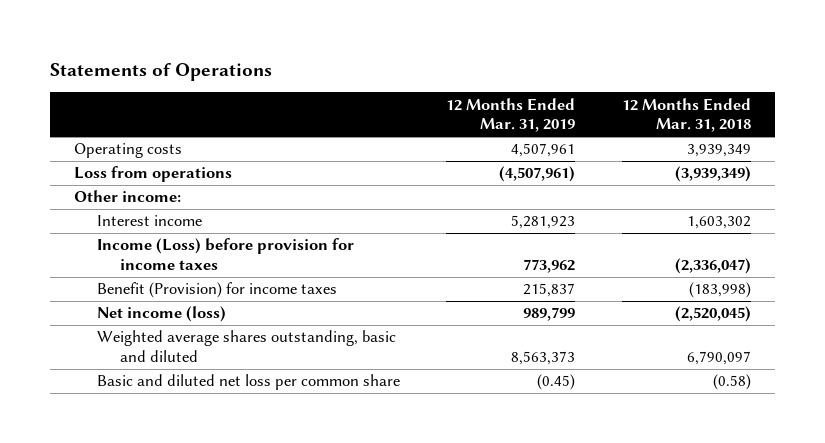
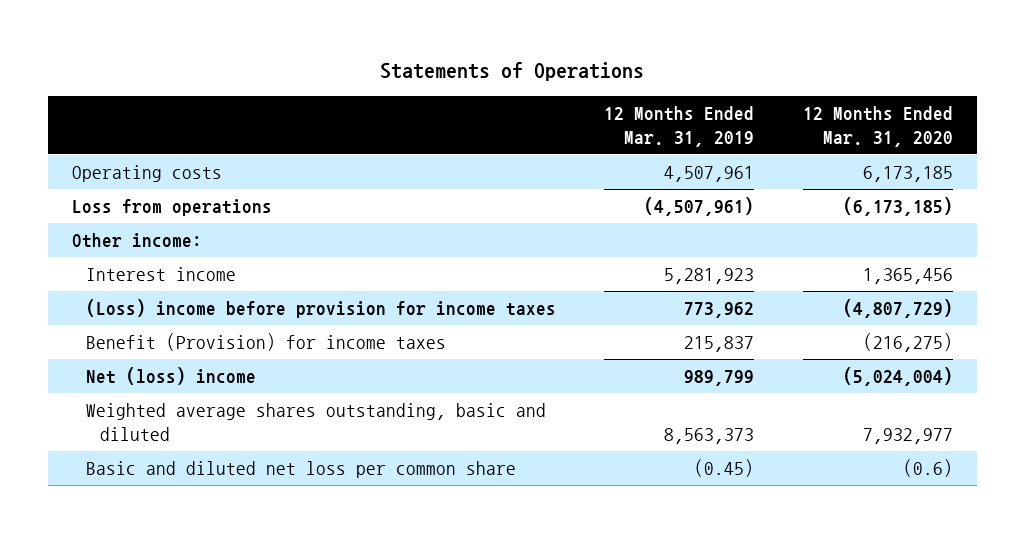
[622,97,752,133] 12 Months Ended Mar. 31, 2018 -> none
none -> [802,105,953,148] 12 Months Ended Mar. 31, 2020
[96,238,354,271] Income (Loss) before provision for income taxes -> [85,298,556,318] (Loss) income before provision for income taxes
[96,306,226,323] Net income (loss) -> [85,366,256,385] Net (loss) income

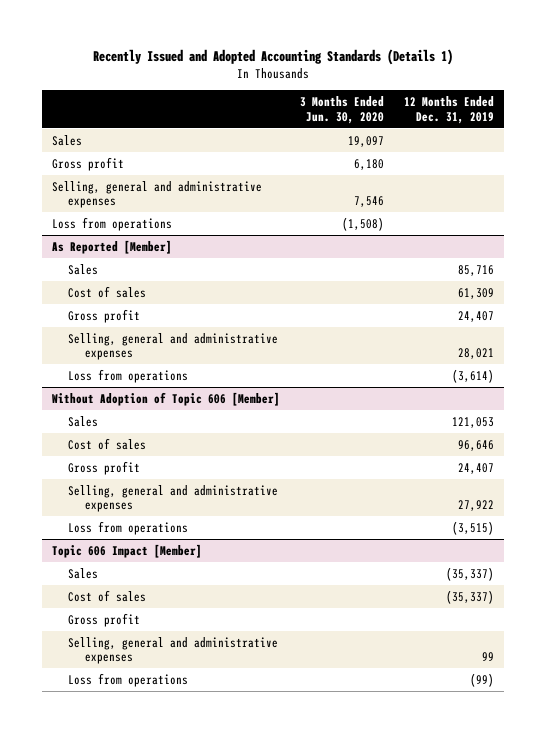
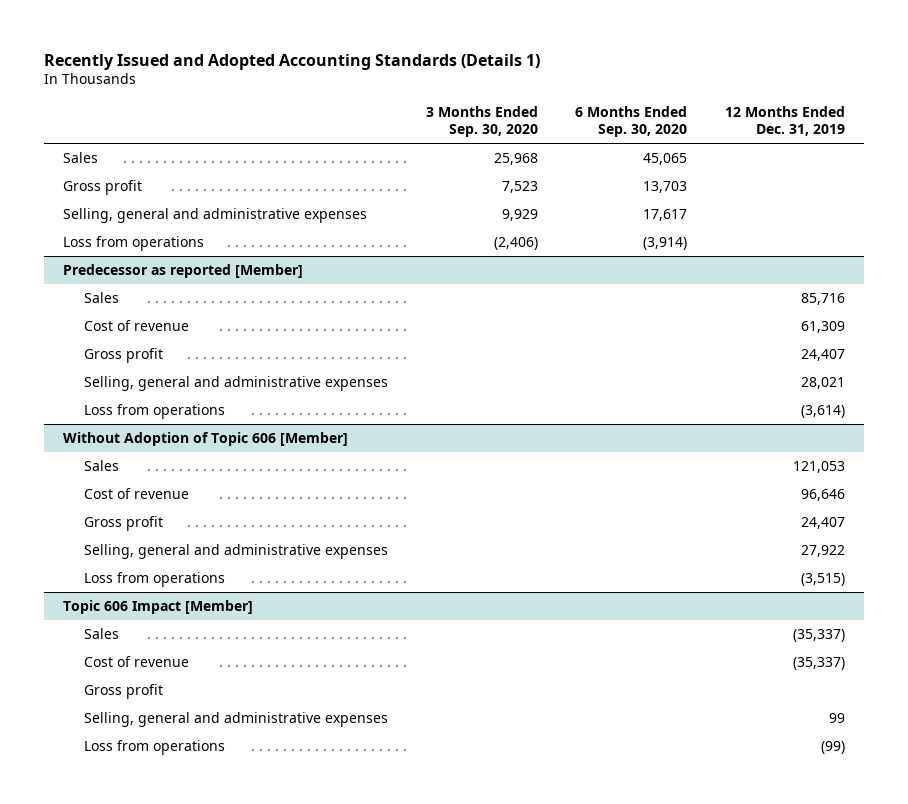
[299,96,384,124] 3 Months Ended Jun. 30, 2020 -> none
none -> [425,105,538,138] 3 Months Ended Sep. 30, 2020
none -> [575,105,688,138] 6 Months Ended Sep. 30, 2020
[52,239,173,254] As Reported [Member] -> [62,263,303,278] Predecessor as reported [Member]
[68,285,147,298] Cost of sales -> [84,319,190,331] Cost of revenue
[68,437,147,450] Cost of sales -> [84,487,190,499] Cost of revenue
[68,589,147,602] Cost of sales -> [84,655,190,667] Cost of revenue

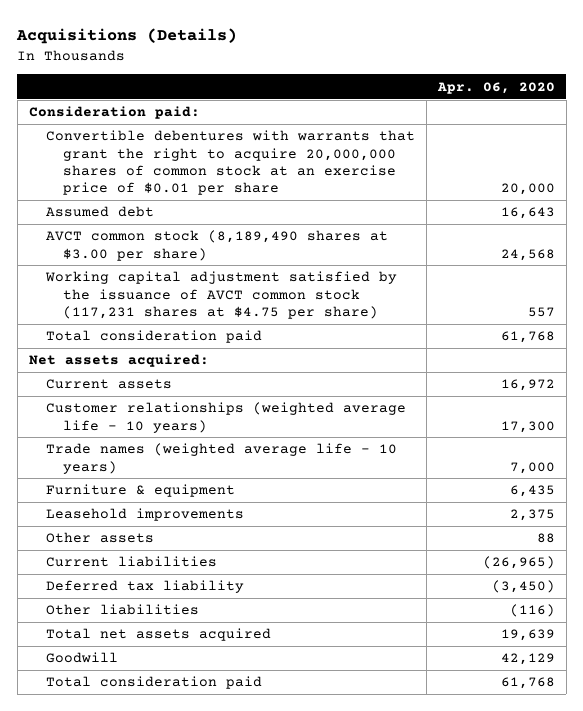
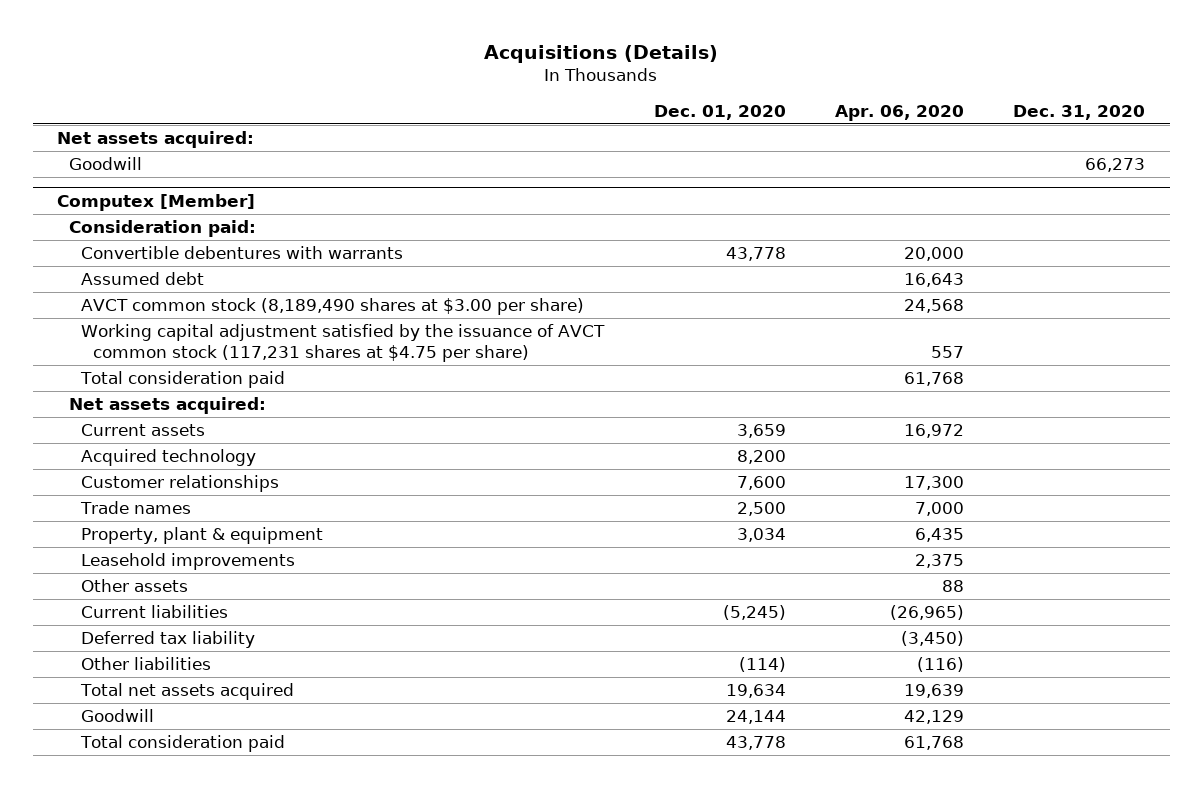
none -> [653,104,786,120] Dec. 01, 2020
none -> [1013,104,1146,120] Dec. 31, 2020
none -> [57,131,255,149] Net assets acquired:
none -> [69,157,143,171] Goodwill
none -> [57,193,256,211] Computex [Member]
[45,130,415,195] Convertible debentures with warrants that grant the right to acquire 20,000,000 shares of common stock at an exercise price of $0.01 per share -> [81,246,404,260] Convertible debentures with warrants
none -> [81,449,257,467] Acquired technology
[45,402,406,433] Customer relationships (weighted average life - 10 years) -> [81,475,280,493] Customer relationships
[45,443,397,474] Trade names (weighted average life - 10 years) -> [80,501,192,515] Trade names
[45,484,235,498] Furniture & equipment -> [81,527,324,545] Property, plant & equipment

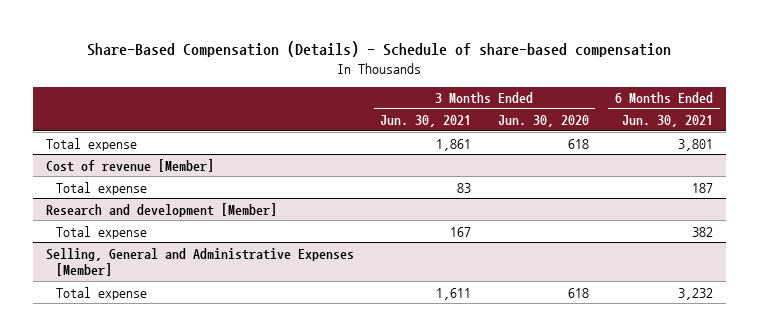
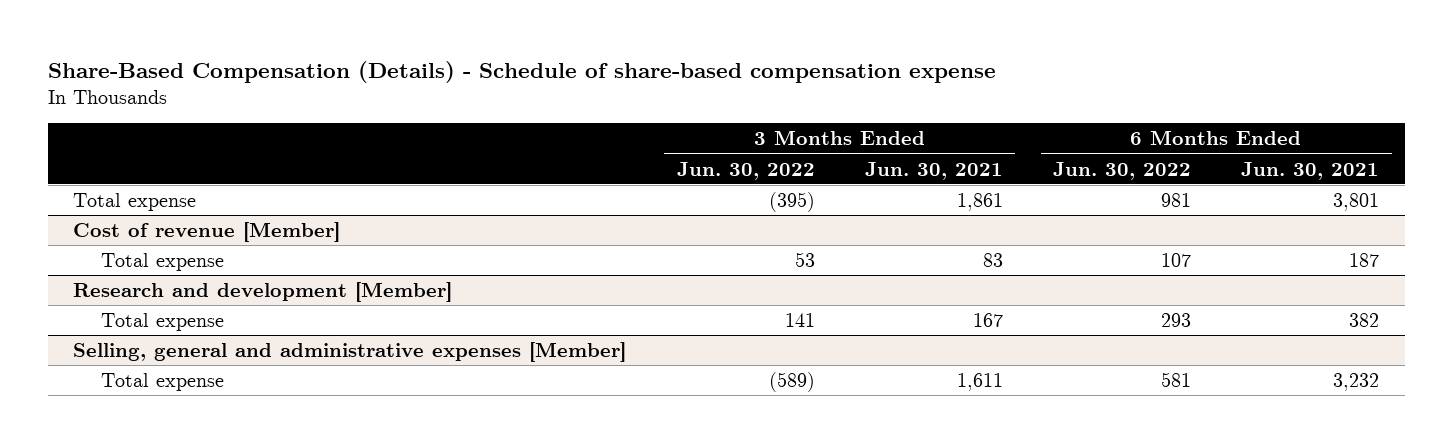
[87,41,672,58] Share-Based Compensation (Details) - Schedule of share-based compensation -> [48,61,997,84] Share-Based Compensation (Details) - Schedule of share-based compensation expense
[497,115,589,128] Jun. 30, 2020 -> none
none -> [676,161,815,180] Jun. 30, 2022
none -> [1053,161,1192,180] Jun. 30, 2022
[45,247,354,277] Selling, General and Administrative Expenses [Member] -> [73,341,627,362] Selling, general and administrative expenses [Member]

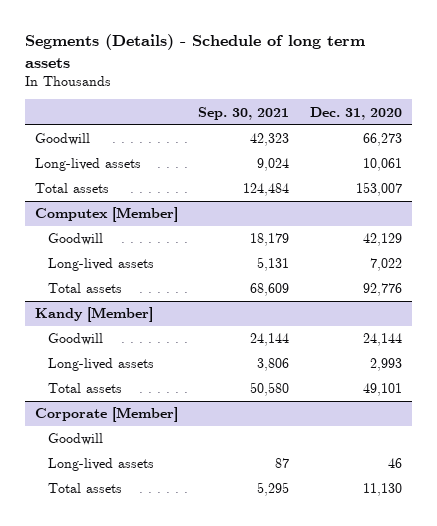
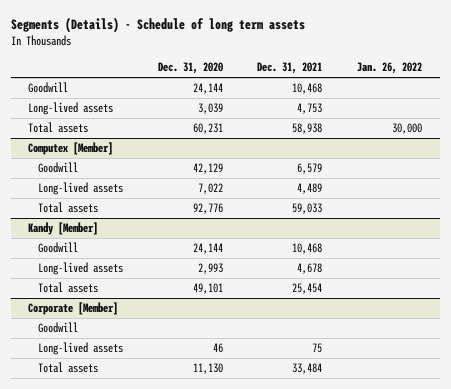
[198,106,290,120] Sep. 30, 2021 -> none
none -> [257,62,323,75] Dec. 31, 2021
none -> [357,62,423,75] Jan. 26, 2022
[362,133,402,147] 66,273 -> [192,83,223,95] 24,144
[362,158,402,172] 10,061 -> [197,103,223,115] 3,039
[355,182,402,197] 153,007 -> [192,123,223,135] 60,231

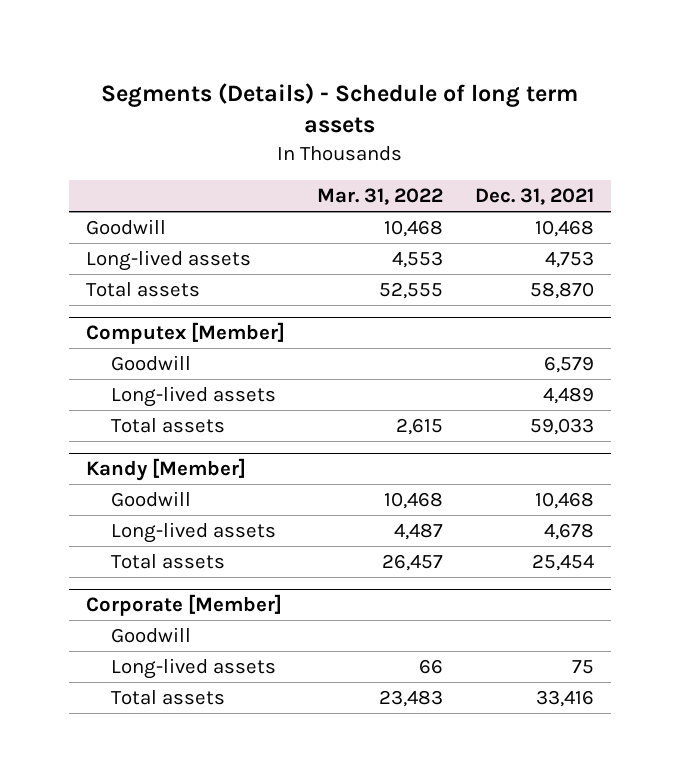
[157,62,223,75] Dec. 31, 2020 -> none
[357,62,423,75] Jan. 26, 2022 -> none
none -> [317,187,444,205] Mar. 31, 2022
[292,123,323,135] 58,938 -> [530,281,595,299] 58,870
[292,363,323,375] 33,484 -> [536,689,595,707] 33,416

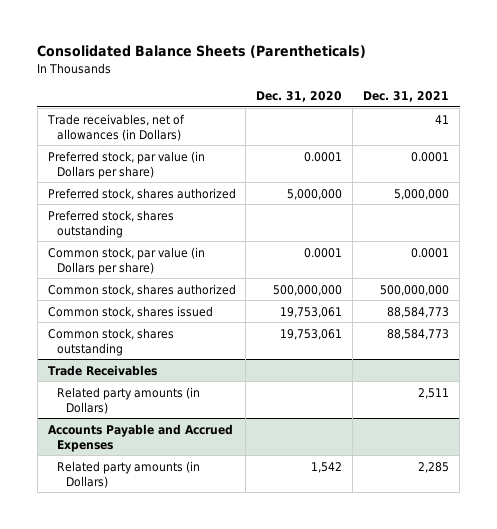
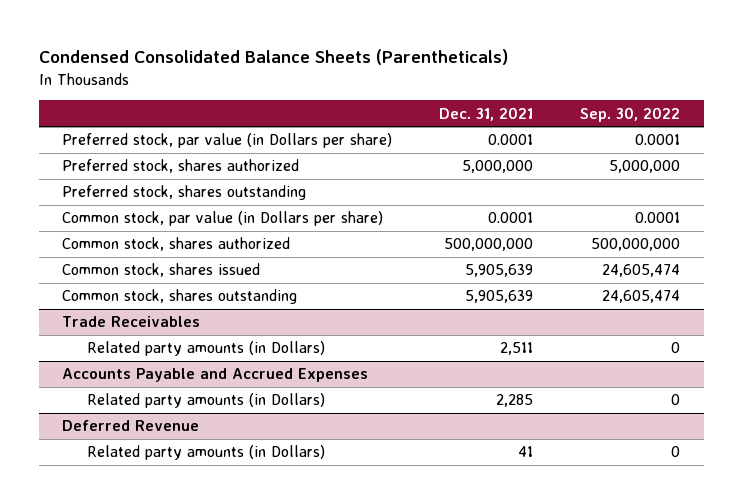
[37,45,367,59] Consolidated Balance Sheets (Parentheticals) -> [38,49,508,66] Condensed Consolidated Balance Sheets (Parentheticals)
[256,91,343,103] Dec. 31, 2020 -> none
none -> [580,106,681,122] Sep. 30, 2022
[46,113,185,141] Trade receivables, net of allowances (in Dollars) -> none
[387,306,450,318] 88,584,773 -> [465,264,534,278] 5,905,639
[387,328,450,340] 88,584,773 -> [465,290,534,304] 5,905,639
none -> [62,420,200,432] Deferred Revenue
none -> [87,445,326,461] Related party amounts (in Dollars)

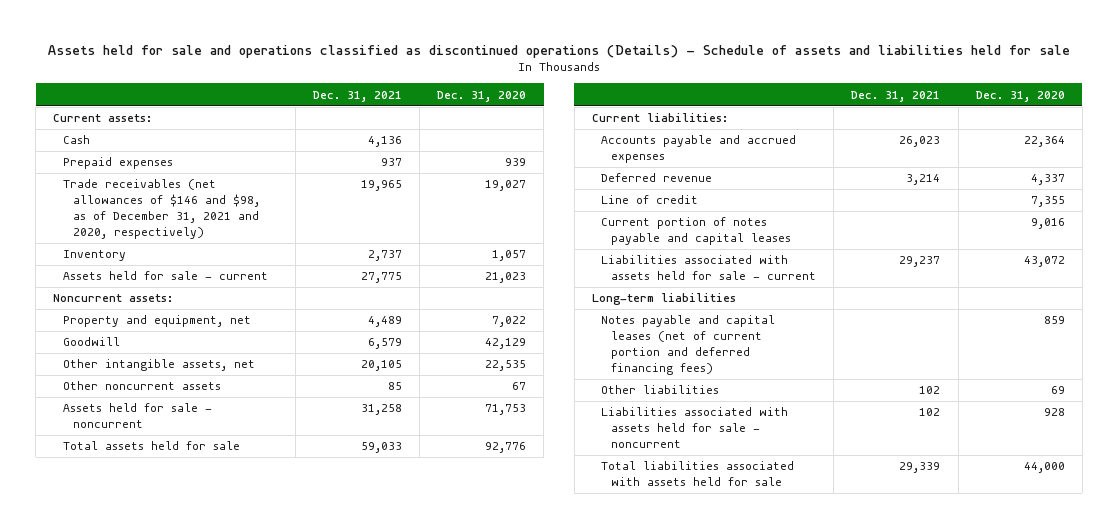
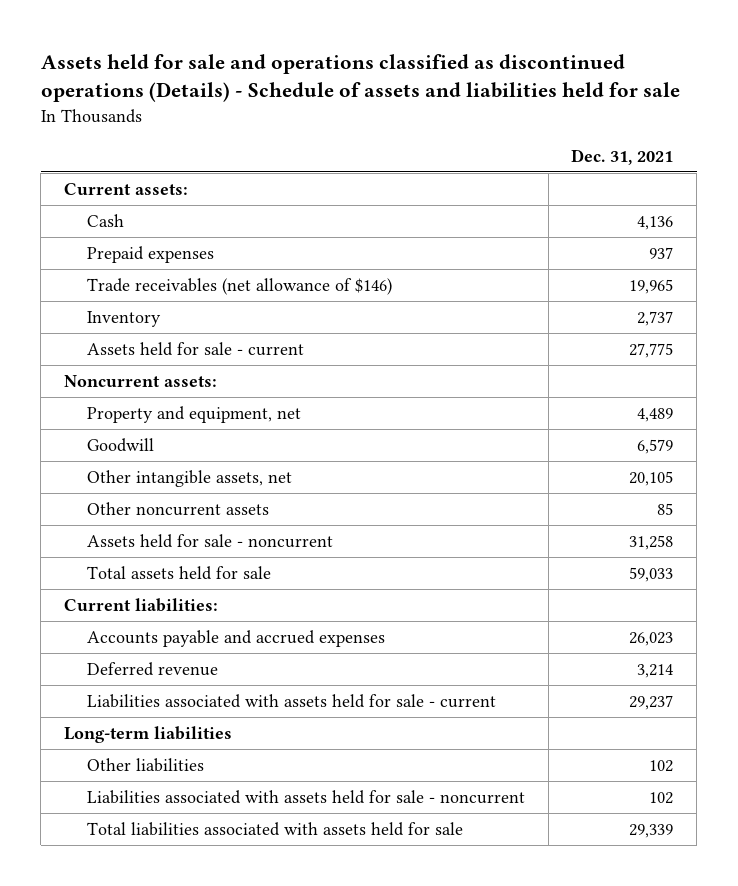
[437,90,527,102] Dec. 31, 2020 -> none
[62,179,260,239] Trade receivables (net allowances of $146 and $98, as of December 31, 2021 and 2020, respectively) -> [86,277,392,295] Trade receivables (net allowance of $146)
[601,195,699,205] Line of credit -> none
[601,217,792,246] Current portion of notes payable and capital leases -> none
[601,315,776,375] Notes payable and capital leases (net of current portion and deferred financing fees) -> none

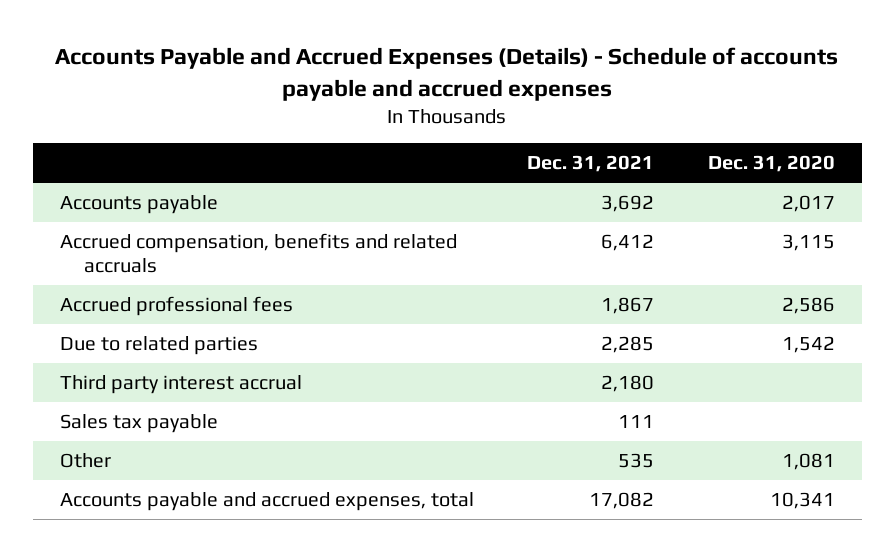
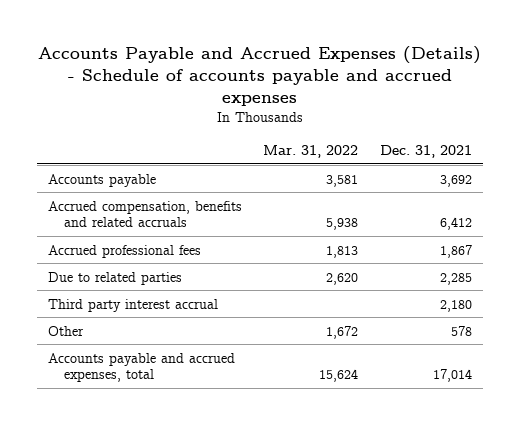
[707,155,835,173] Dec. 31, 2020 -> none
none -> [263,145,359,159] Mar. 31, 2022
[59,414,218,434] Sales tax payable -> none
[618,453,655,469] 535 -> [451,325,473,336] 578
[589,492,655,510] 17,082 -> [433,369,473,383] 17,014

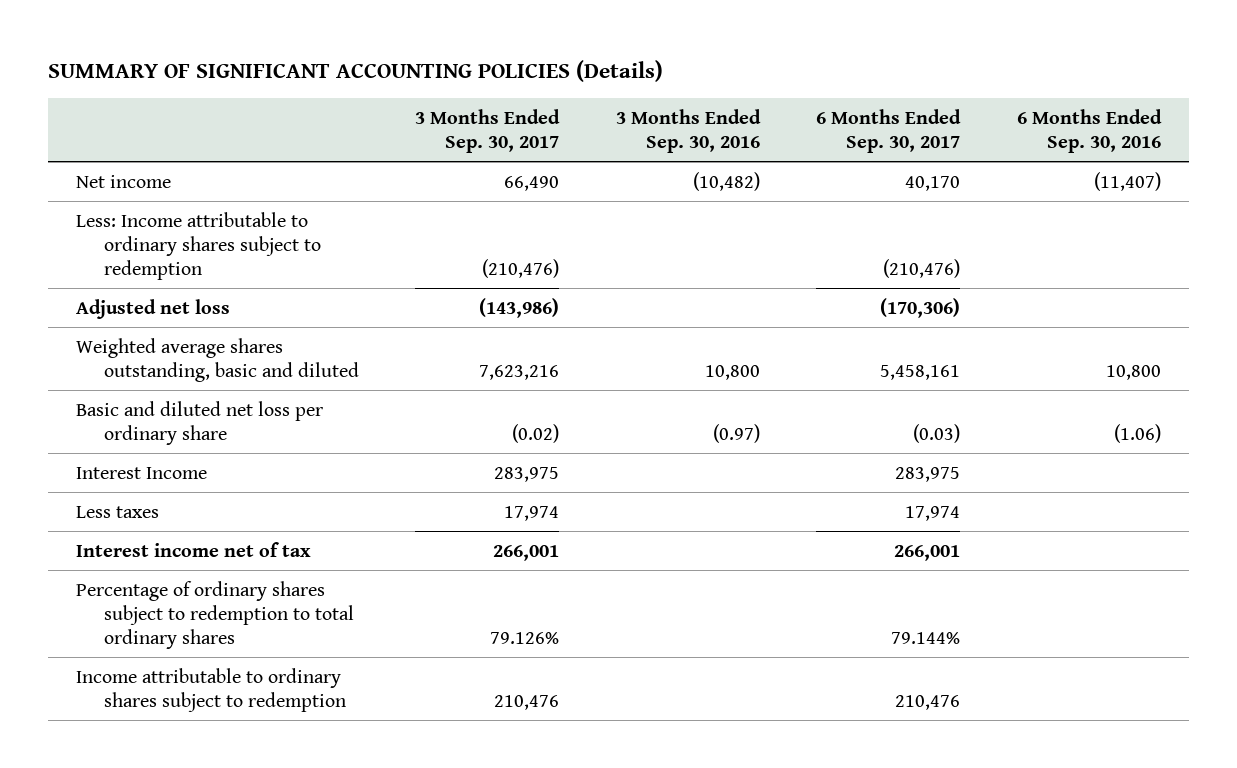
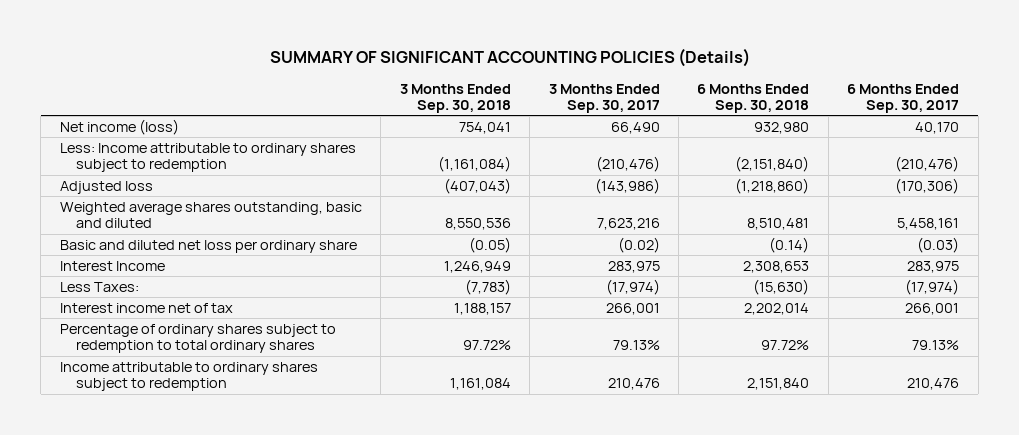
[615,108,761,153] 3 Months Ended Sep. 30, 2016 -> none
[1016,108,1162,153] 6 Months Ended Sep. 30, 2016 -> none
none -> [399,83,511,114] 3 Months Ended Sep. 30, 2018
none -> [697,83,810,114] 6 Months Ended Sep. 30, 2018
[75,174,171,188] Net income -> [59,118,179,135] Net income (loss)
[75,298,230,319] Adjusted net loss -> [59,180,153,194] Adjusted loss
[75,505,159,518] Less taxes -> [59,281,139,292] Less Taxes:
[504,505,560,521] 17,974 -> [605,278,660,295] (17,974)
[905,505,961,521] 17,974 -> [905,278,960,295] (17,974)
[490,631,560,644] 79.126% -> [612,340,660,351] 79.13%
[891,631,961,644] 79.144% -> [912,340,960,351] 79.13%

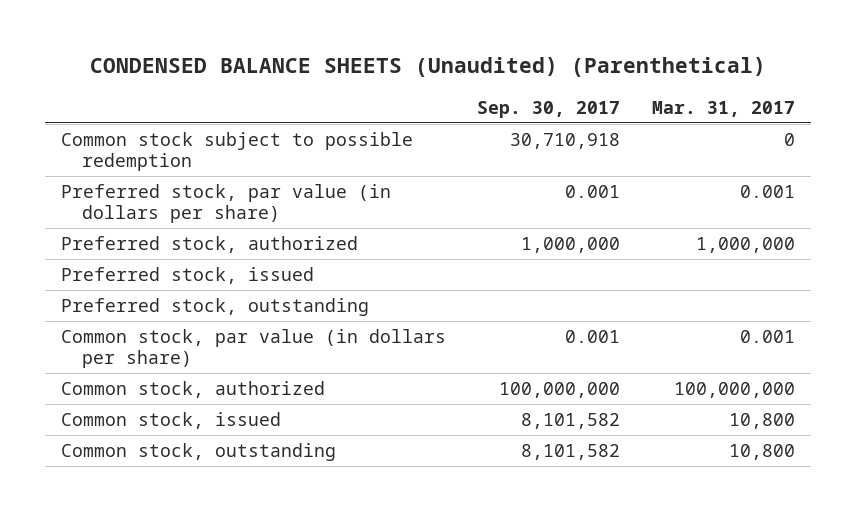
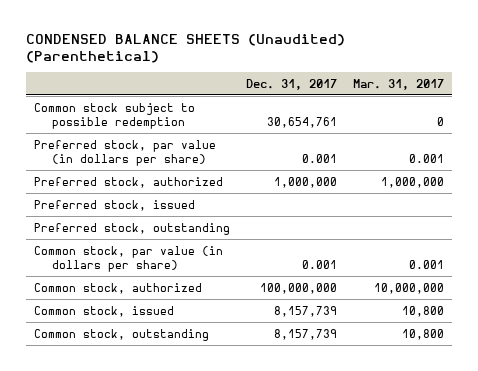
[477,100,621,118] Sep. 30, 2017 -> none
none -> [246,78,338,90] Dec. 31, 2017
[674,382,796,399] 100,000,000 -> [373,282,444,294] 10,000,000

